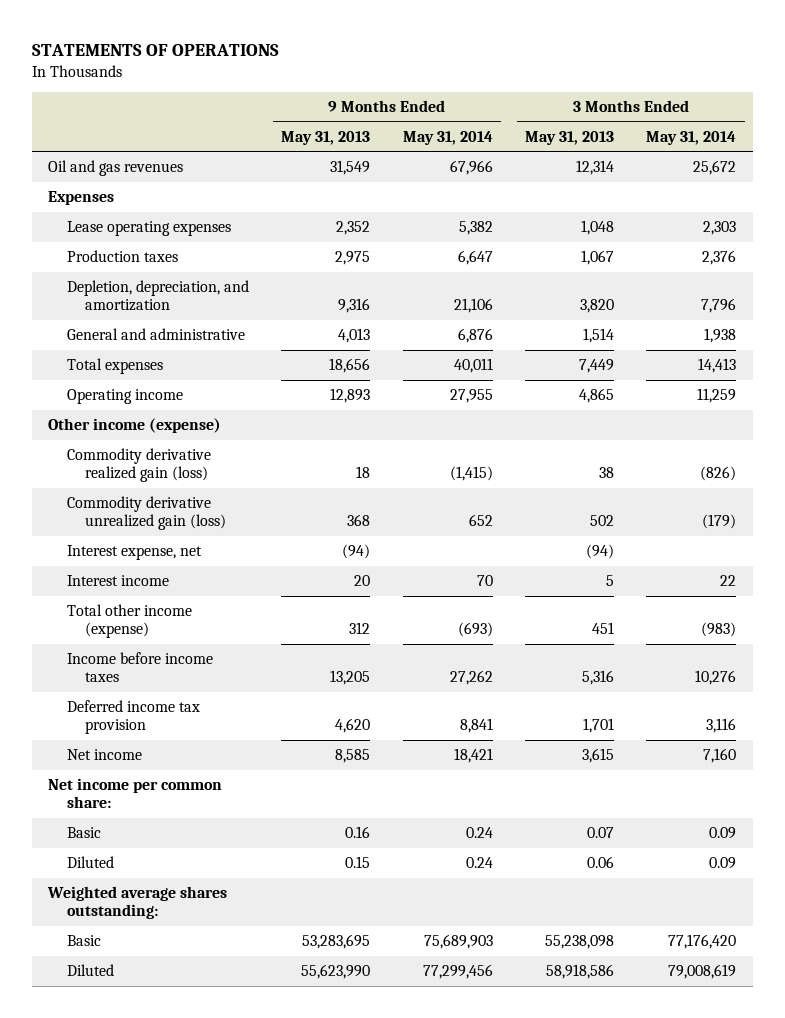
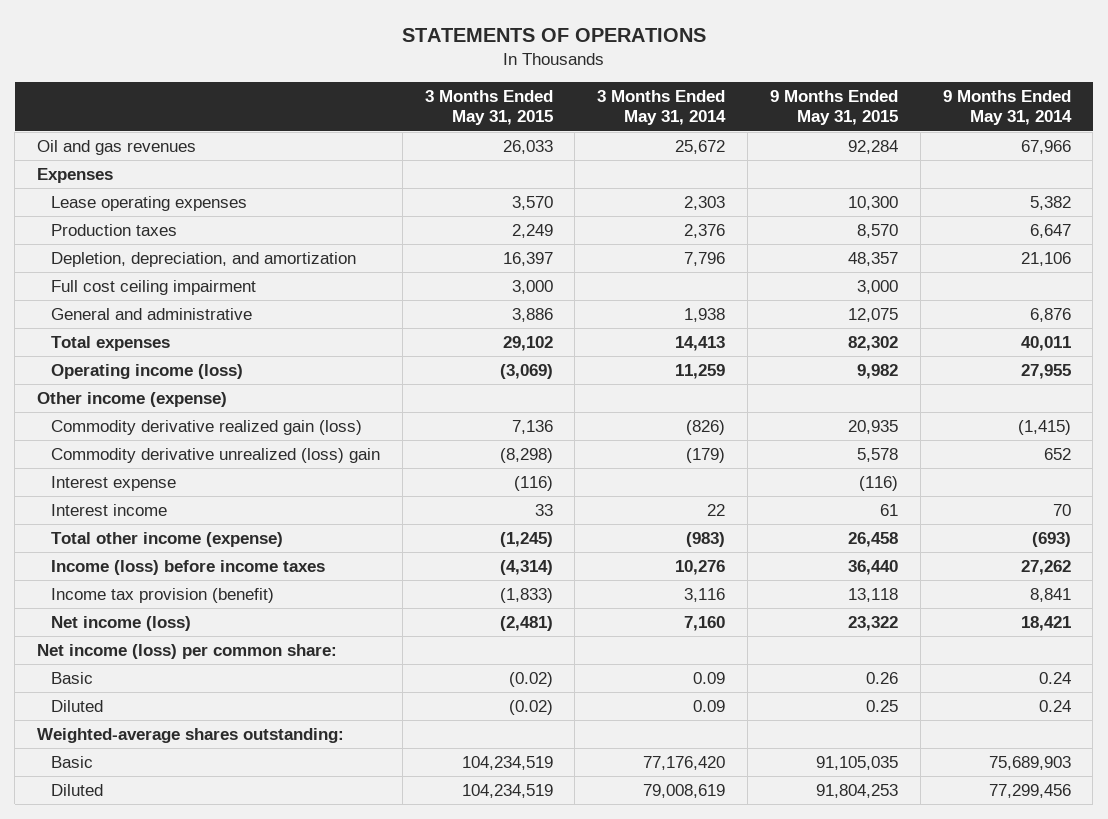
[281,130,371,145] May 31, 2013 -> none
[524,130,614,145] May 31, 2013 -> none
none -> [424,89,553,126] 3 Months Ended May 31, 2015
none -> [769,89,898,126] 9 Months Ended May 31, 2015
none -> [50,280,256,296] Full cost ceiling impairment
[66,389,183,405] Operating income -> [50,364,243,380] Operating income (loss)
[66,496,226,531] Commodity derivative unrealized gain (loss) -> [50,448,380,464] Commodity derivative unrealized (loss) gain
[66,545,202,561] Interest expense, net -> [50,476,176,492] Interest expense
[66,652,213,683] Income before income taxes -> [50,560,325,576] Income (loss) before income taxes
[66,700,200,735] Deferred income tax provision -> [50,588,274,604] Income tax provision (benefit)
[66,749,142,761] Net income -> [50,616,191,632] Net income (loss)
[48,778,223,809] Net income per common share: -> [37,644,338,660] Net income (loss) per common share:
[47,886,228,920] Weighted average shares outstanding: -> [37,728,345,744] Weighted-average shares outstanding:

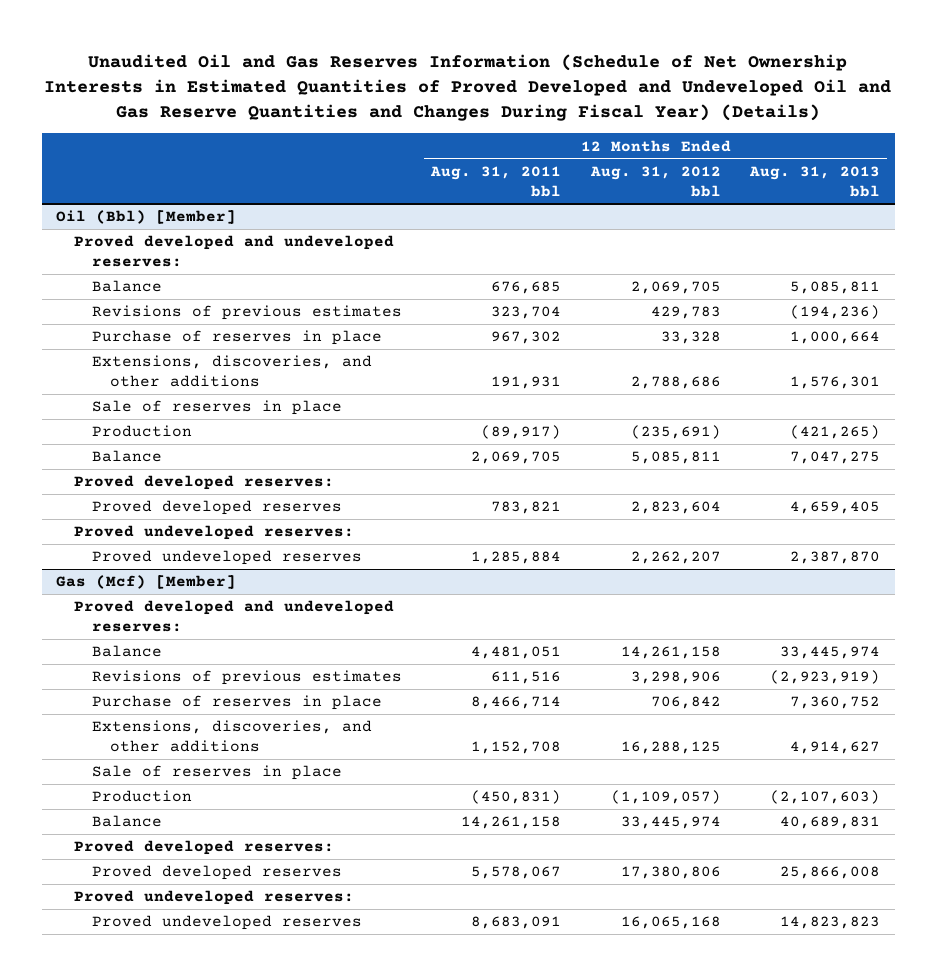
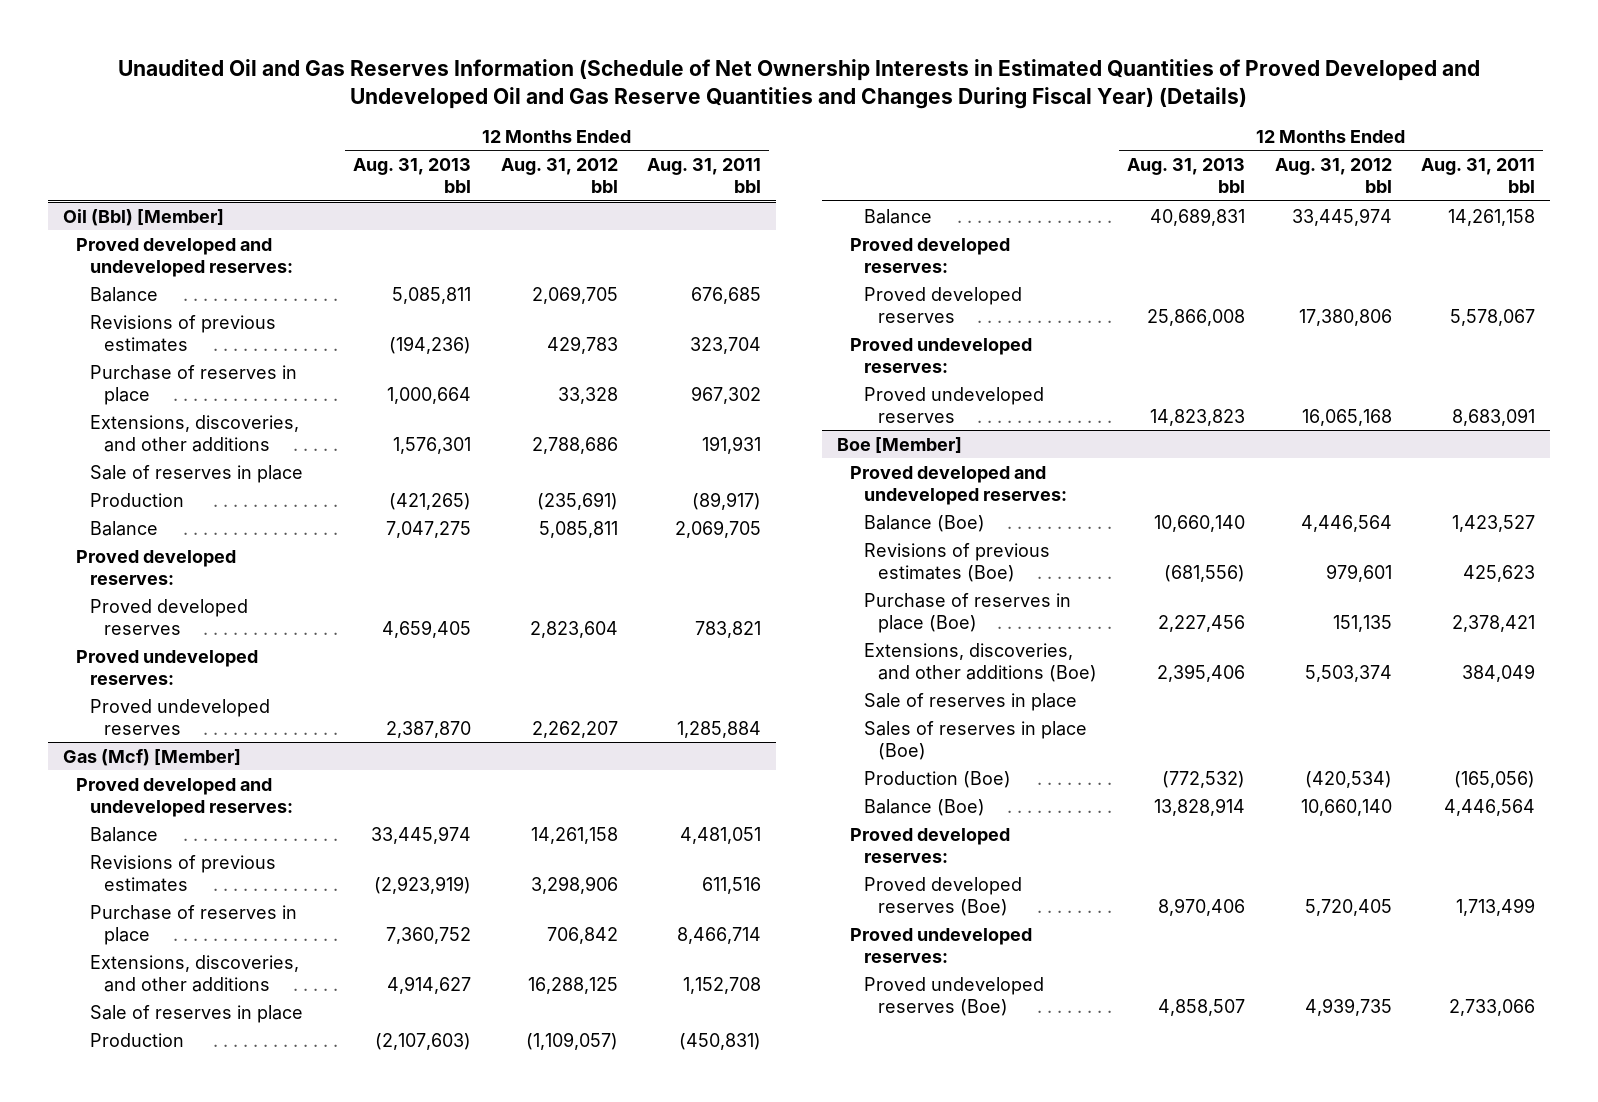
none -> [836,436,962,454] Boe [Member]
none -> [850,465,1068,506] Proved developed and undeveloped reserves:
none -> [864,514,986,532] Balance (Boe)
none -> [864,542,1051,583] Revisions of previous estimates (Boe)
none -> [864,592,1072,634] Purchase of reserves in place (Boe)
none -> [864,642,1098,683] Extensions, discoveries, and other additions (Boe)
none -> [864,692,1078,711] Sale of reserves in place
none -> [864,720,1088,761] Sales of reserves in place (Boe)
none -> [864,770,1012,788] Production (Boe)
none -> [864,798,986,816] Balance (Boe)
none -> [850,827,1011,864] Proved developed reserves:
none -> [864,876,1023,917] Proved developed reserves (Boe)
none -> [850,927,1033,964] Proved undeveloped reserves:
none -> [864,976,1045,1017] Proved undeveloped reserves (Boe)

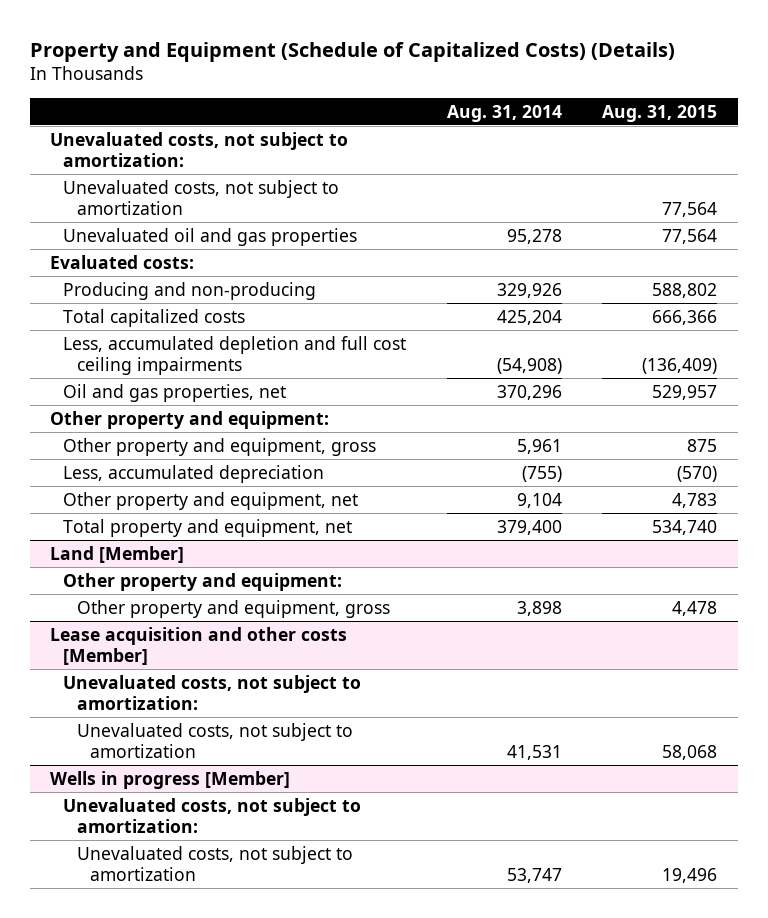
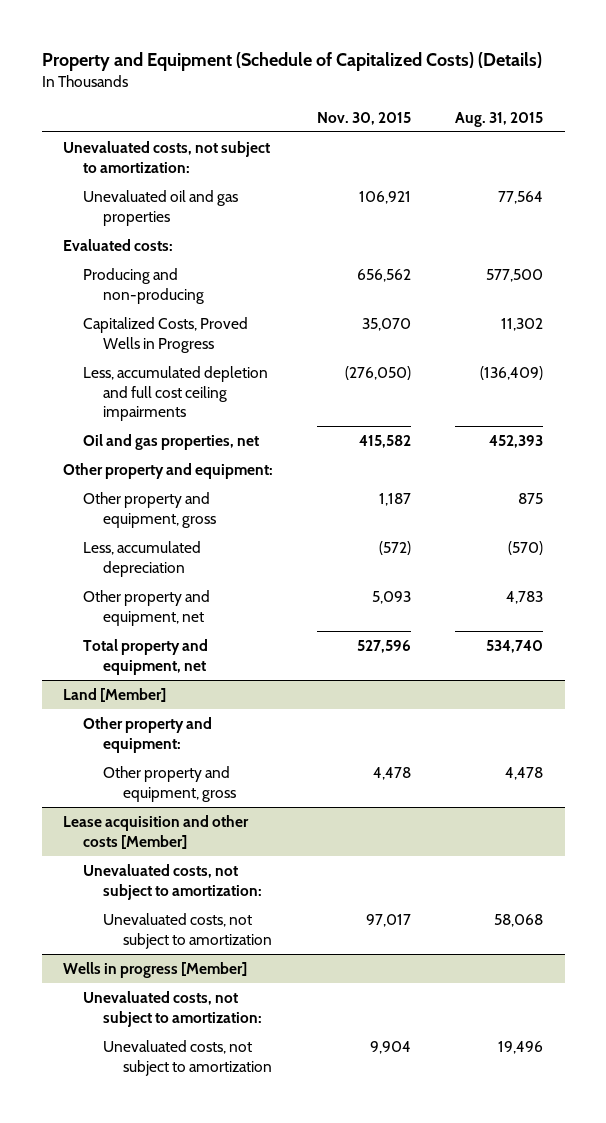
[446,104,562,122] Aug. 31, 2014 -> none
none -> [317,111,412,125] Nov. 30, 2015
[63,179,340,216] Unevaluated costs, not subject to amortization -> none
[63,308,246,327] Total capitalized costs -> none
[652,282,718,298] 588,802 -> [486,269,544,283] 577,500
none -> [83,317,249,353] Capitalized Costs, Proved Wells in Progress
[652,384,718,400] 529,957 -> [489,435,544,449] 452,393

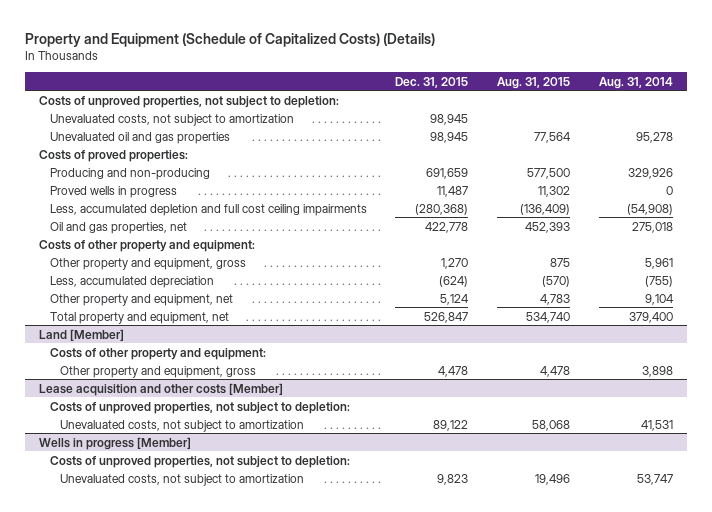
[317,111,412,125] Nov. 30, 2015 -> none
none -> [395,76,469,88] Dec. 31, 2015
none -> [598,76,673,89] Aug. 31, 2014
[63,141,271,173] Unevaluated costs, not subject to amortization: -> [39,95,340,108] Costs of unproved properties, not subject to depletion:
none -> [49,113,294,126] Unevaluated costs, not subject to amortization
[63,239,174,252] Evaluated costs: -> [39,149,189,162] Costs of proved properties:
[83,317,249,353] Capitalized Costs, Proved Wells in Progress -> [49,185,177,198] Proved wells in progress
[63,463,274,480] Other property and equipment: -> [39,239,256,252] Costs of other property and equipment:
[83,717,213,753] Other property and equipment: -> [49,347,266,360] Costs of other property and equipment:
[83,864,263,900] Unevaluated costs, not subject to amortization: -> [49,401,350,414] Costs of unproved properties, not subject to depletion:
[83,991,263,1027] Unevaluated costs, not subject to amortization: -> [49,455,350,468] Costs of unproved properties, not subject to depletion:

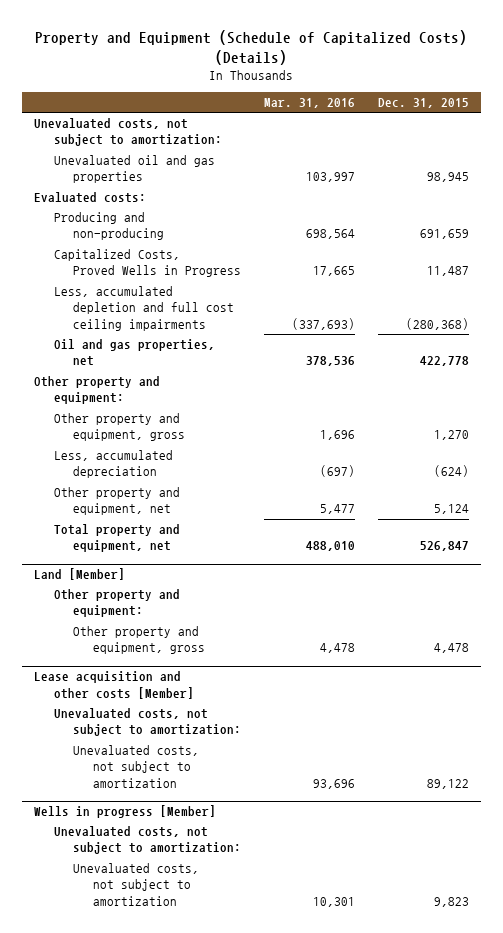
[497,76,571,89] Aug. 31, 2015 -> none
[598,76,673,89] Aug. 31, 2014 -> none
none -> [264,98,356,109] Mar. 31, 2016
[49,113,294,126] Unevaluated costs, not subject to amortization -> none
[39,95,340,108] Costs of unproved properties, not subject to depletion: -> [33,118,222,147] Unevaluated costs, not subject to amortization:
[39,149,189,162] Costs of proved properties: -> [33,192,146,204] Evaluated costs:
[49,185,177,198] Proved wells in progress -> [53,249,242,278] Capitalized Costs, Proved Wells in Progress
[39,239,256,252] Costs of other property and equipment: -> [33,376,160,405] Other property and equipment:
[49,347,266,360] Costs of other property and equipment: -> [53,589,180,618] Other property and equipment:
[49,401,350,414] Costs of unproved properties, not subject to depletion: -> [53,708,242,737] Unevaluated costs, not subject to amortization:
[49,455,350,468] Costs of unproved properties, not subject to depletion: -> [53,826,242,855] Unevaluated costs, not subject to amortization:

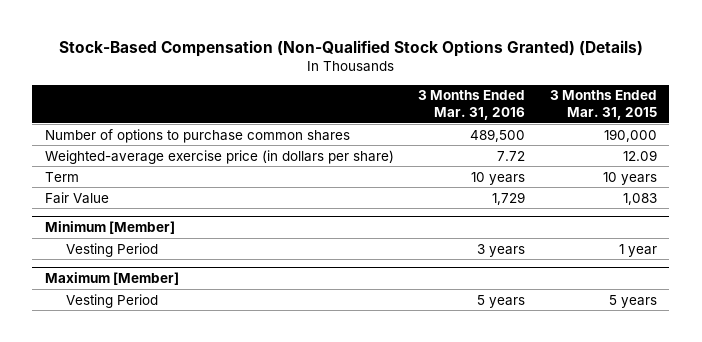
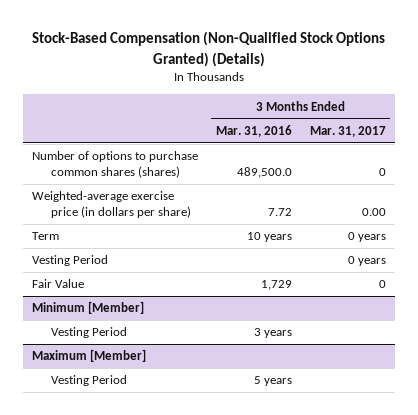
[549,90,657,121] 3 Months Ended Mar. 31, 2015 -> none
none -> [309,125,386,137] Mar. 31, 2017
[44,128,350,143] Number of options to purchase common shares -> [32,151,199,179] Number of options to purchase common shares (shares)
[470,128,526,142] 489,500 -> [236,167,292,179] 489,500.0
none -> [32,255,109,267] Vesting Period

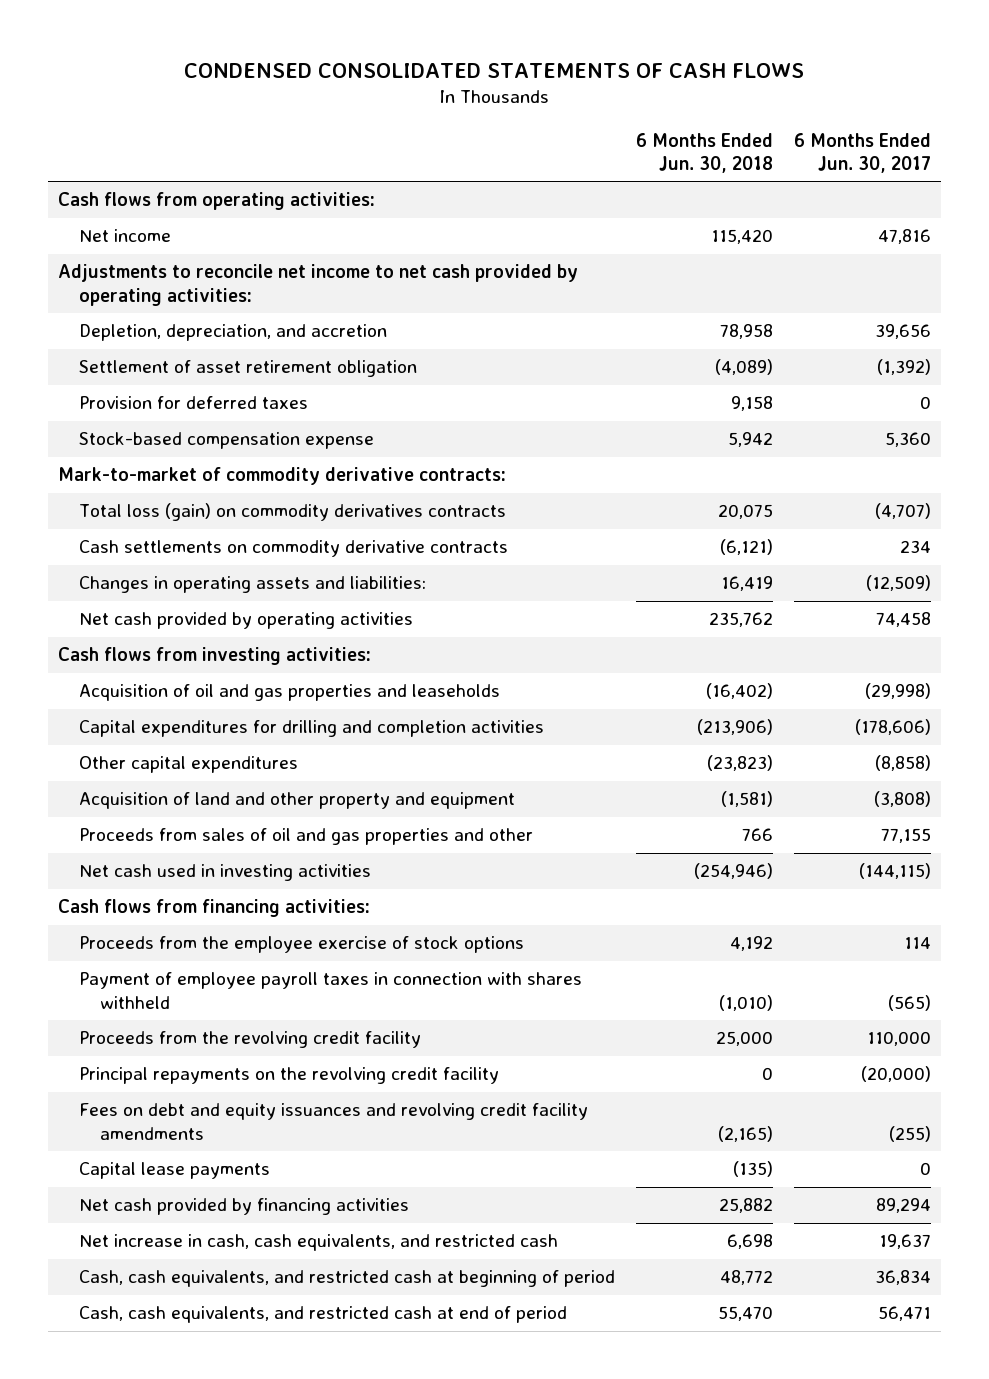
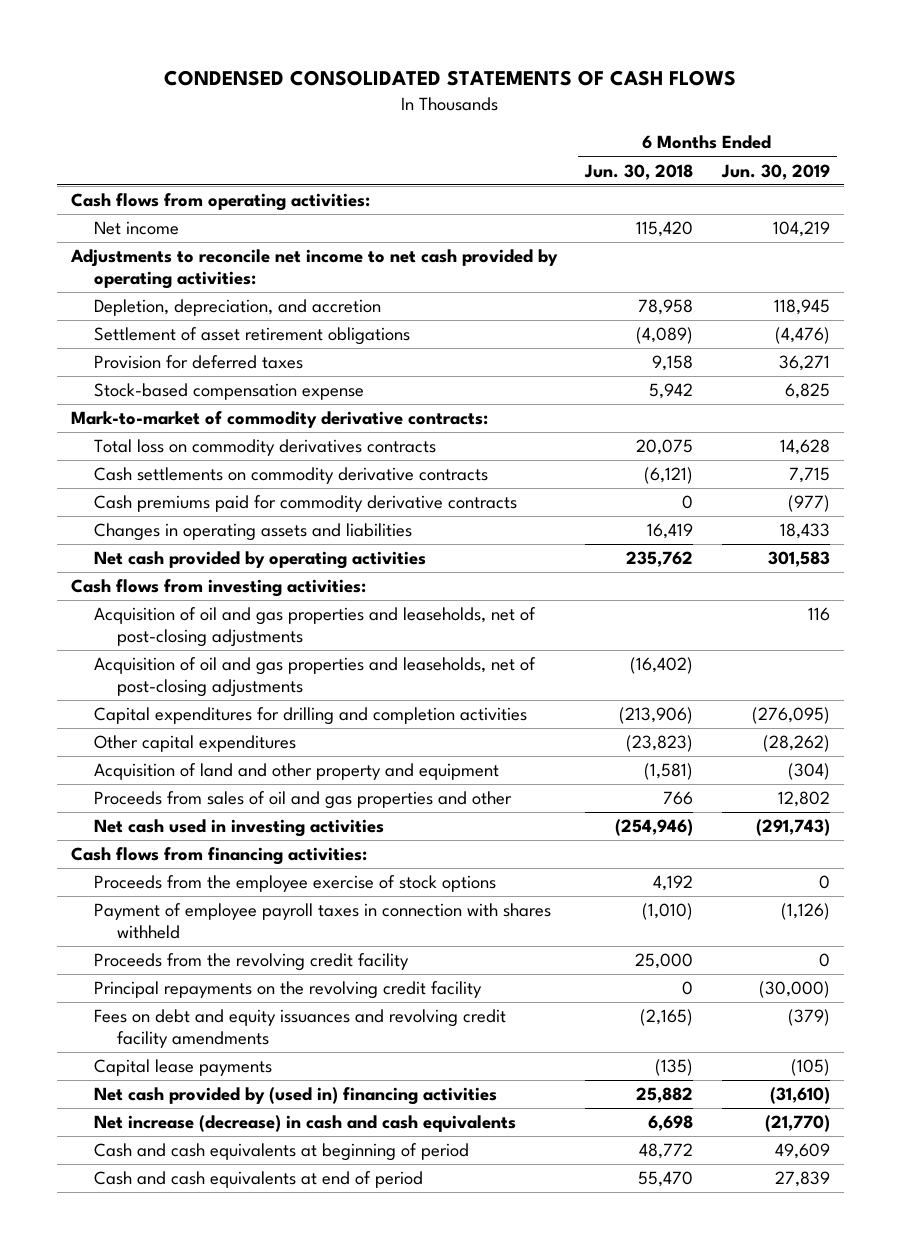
[793,132,931,173] 6 Months Ended Jun. 30, 2017 -> none
none -> [720,163,830,180] Jun. 30, 2019
[79,360,418,378] Settlement of asset retirement obligation -> [94,327,411,346] Settlement of asset retirement obligations
[79,503,507,522] Total loss (gain) on commodity derivatives contracts -> [94,439,437,457] Total loss on commodity derivatives contracts
none -> [94,495,518,513] Cash premiums paid for commodity derivative contracts
[79,576,427,594] Changes in operating assets and liabilities: -> [94,523,413,542] Changes in operating assets and liabilities
none -> [94,607,537,647] Acquisition of oil and gas properties and leaseholds, net of post-closing adjustments
[79,684,501,702] Acquisition of oil and gas properties and leaseholds -> [94,657,537,697] Acquisition of oil and gas properties and leaseholds, net of post-closing adjustments
[79,1198,410,1216] Net cash provided by financing activities -> [94,1087,498,1106] Net cash provided by (used in) financing activities
[79,1234,559,1252] Net increase in cash, cash equivalents, and restricted cash -> [94,1115,517,1133] Net increase (decrease) in cash and cash equivalents
[79,1270,616,1288] Cash, cash equivalents, and restricted cash at beginning of period -> [94,1143,470,1162] Cash and cash equivalents at beginning of period
[79,1306,568,1324] Cash, cash equivalents, and restricted cash at end of period -> [94,1171,424,1189] Cash and cash equivalents at end of period

